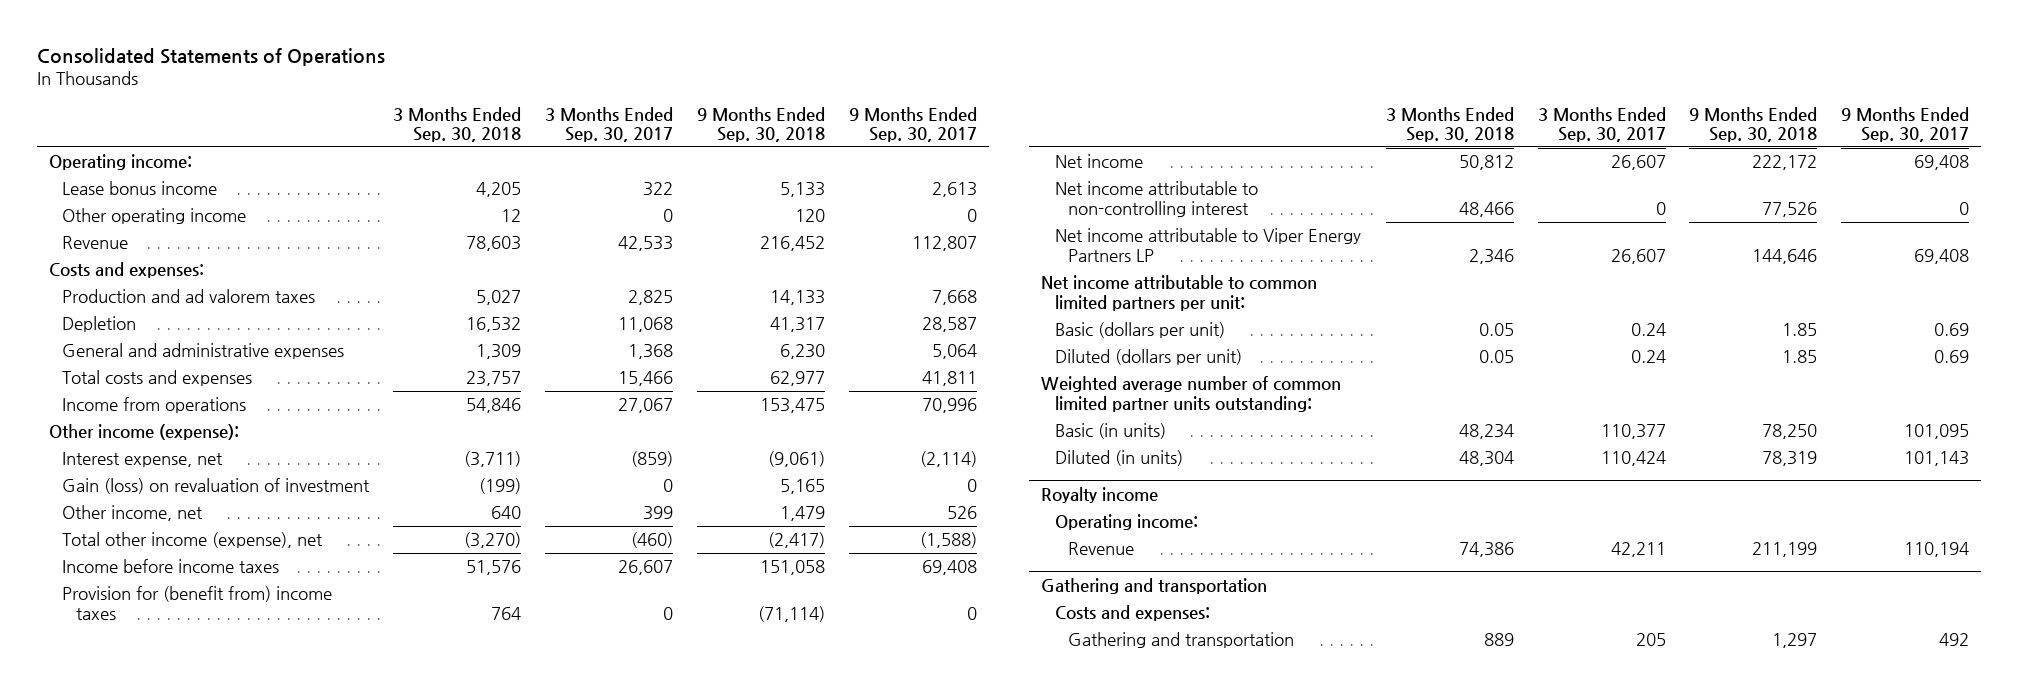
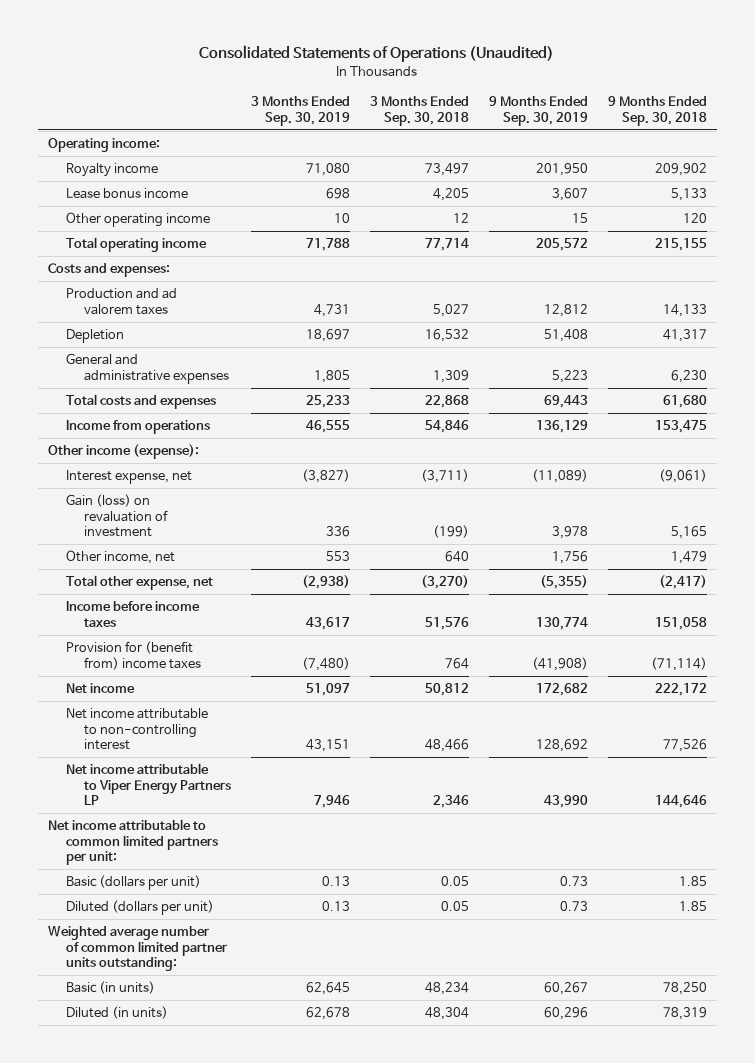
[36,48,385,67] Consolidated Statements of Operations -> [199,45,555,63] Consolidated Statements of Operations (Unaudited)
[544,106,673,142] 3 Months Ended Sep. 30, 2017 -> none
[848,106,977,142] 9 Months Ended Sep. 30, 2017 -> none
none -> [250,96,350,126] 3 Months Ended Sep. 30, 2019
none -> [488,96,588,126] 9 Months Ended Sep. 30, 2019
none -> [66,163,159,178] Royalty income
[62,236,129,250] Revenue -> none
none -> [66,237,208,253] Total operating income
[466,371,522,387] 23,757 -> [424,395,469,409] 22,868
[769,371,825,387] 62,977 -> [662,395,707,409] 61,680
[62,532,324,549] Total other income (expense), net -> [66,575,214,591] Total other expense, net
[1041,487,1159,504] Royalty income -> none
[1054,514,1198,531] Operating income: -> none
[1068,542,1135,556] Revenue -> none
[1041,578,1268,595] Gathering and transportation -> none
[1054,605,1210,622] Costs and expenses: -> none
[1068,632,1295,649] Gathering and transportation -> none

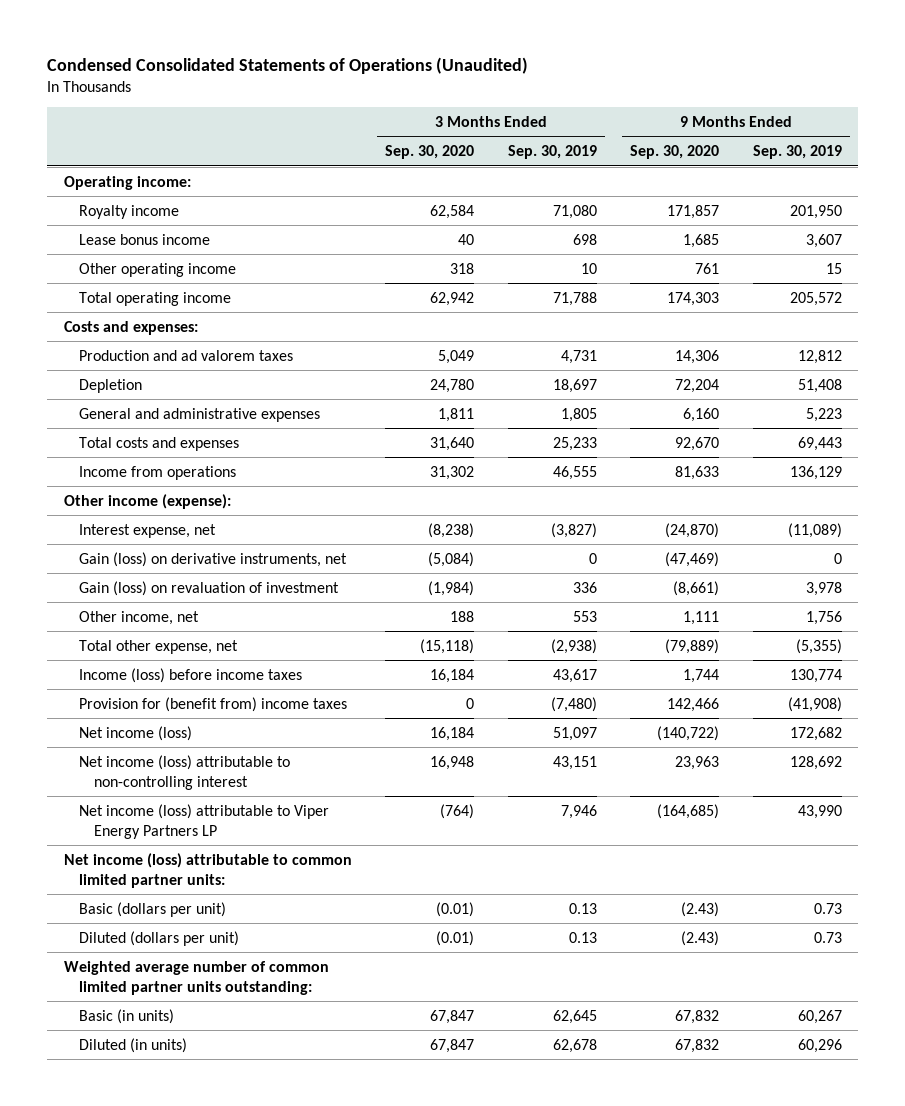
[199,45,555,63] Consolidated Statements of Operations (Unaudited) -> [47,57,529,75] Condensed Consolidated Statements of Operations (Unaudited)
[369,96,469,126] 3 Months Ended Sep. 30, 2018 -> none
[607,96,707,126] 9 Months Ended Sep. 30, 2018 -> none
none -> [385,145,475,160] Sep. 30, 2020
none -> [630,145,720,160] Sep. 30, 2020
none -> [78,551,347,567] Gain (loss) on derivative instruments, net
[66,601,201,627] Income before income taxes -> [78,667,302,683] Income (loss) before income taxes
[66,683,136,694] Net income -> [78,725,192,741] Net income (loss)
[66,708,209,751] Net income attributable to non-controlling interest -> [78,754,290,790] Net income (loss) attributable to non-controlling interest
[66,763,232,806] Net income attributable to Viper Energy Partners LP -> [78,803,329,839] Net income (loss) attributable to Viper Energy Partners LP
[48,819,219,866] Net income attributable to common limited partners per unit: -> [63,852,352,888] Net income (loss) attributable to common limited partner units:

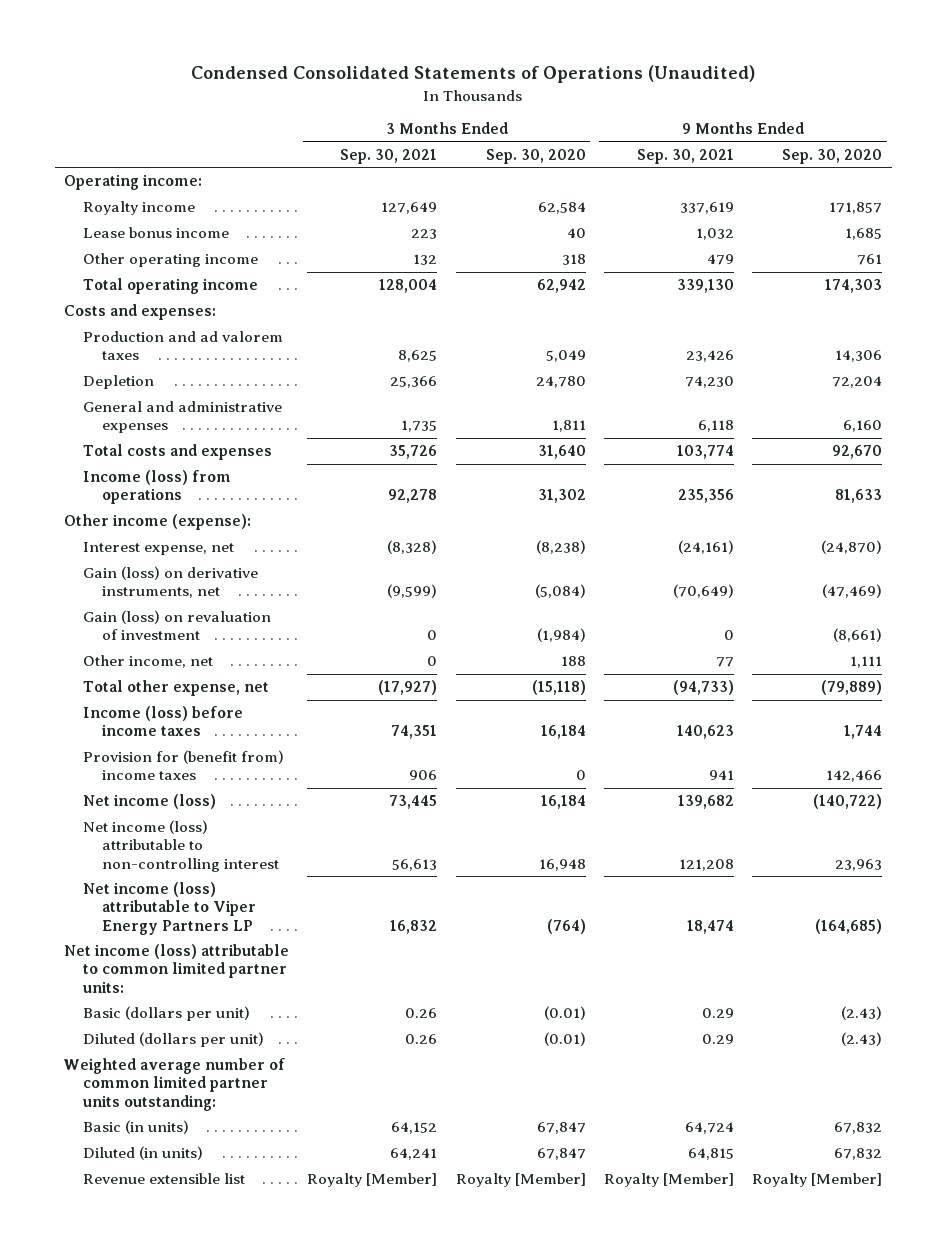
[507,145,597,160] Sep. 30, 2019 -> none
[752,145,842,160] Sep. 30, 2019 -> none
none -> [340,149,438,165] Sep. 30, 2021
none -> [637,149,735,165] Sep. 30, 2021
[78,465,236,480] Income from operations -> [82,470,231,505] Income (loss) from operations
none -> [82,1173,245,1185] Revenue extensible list

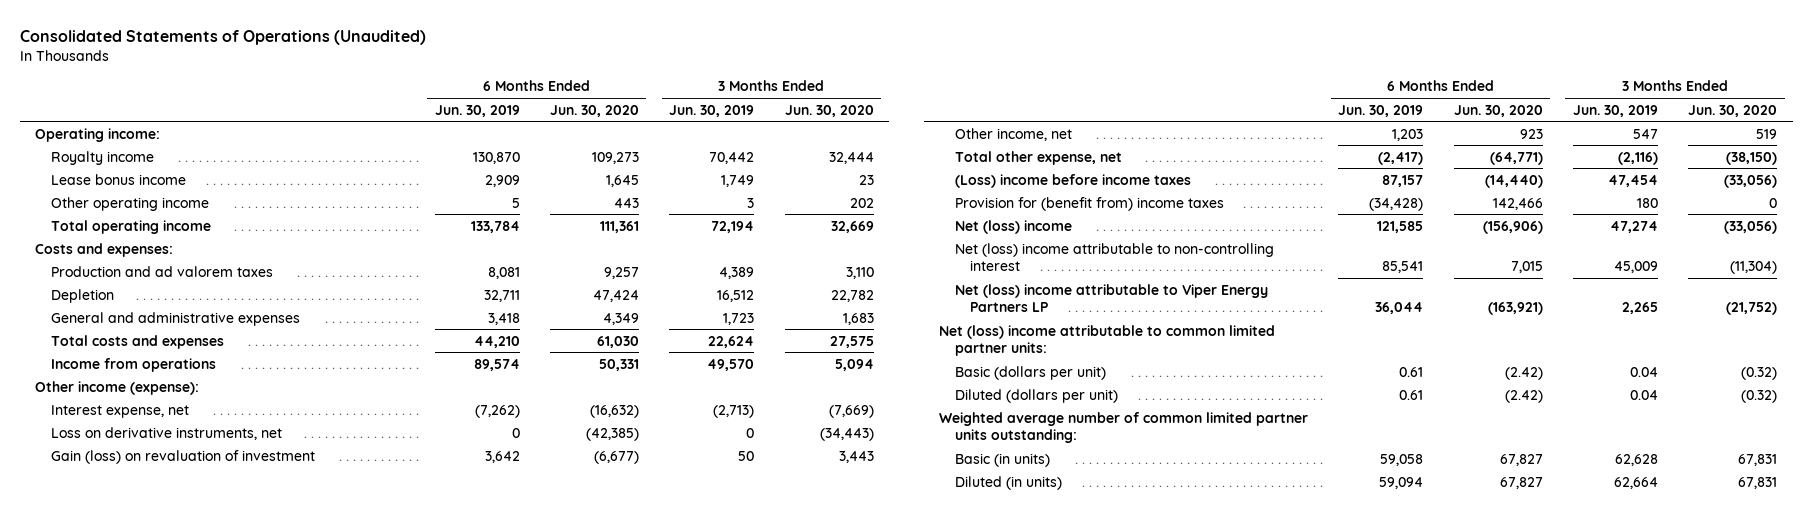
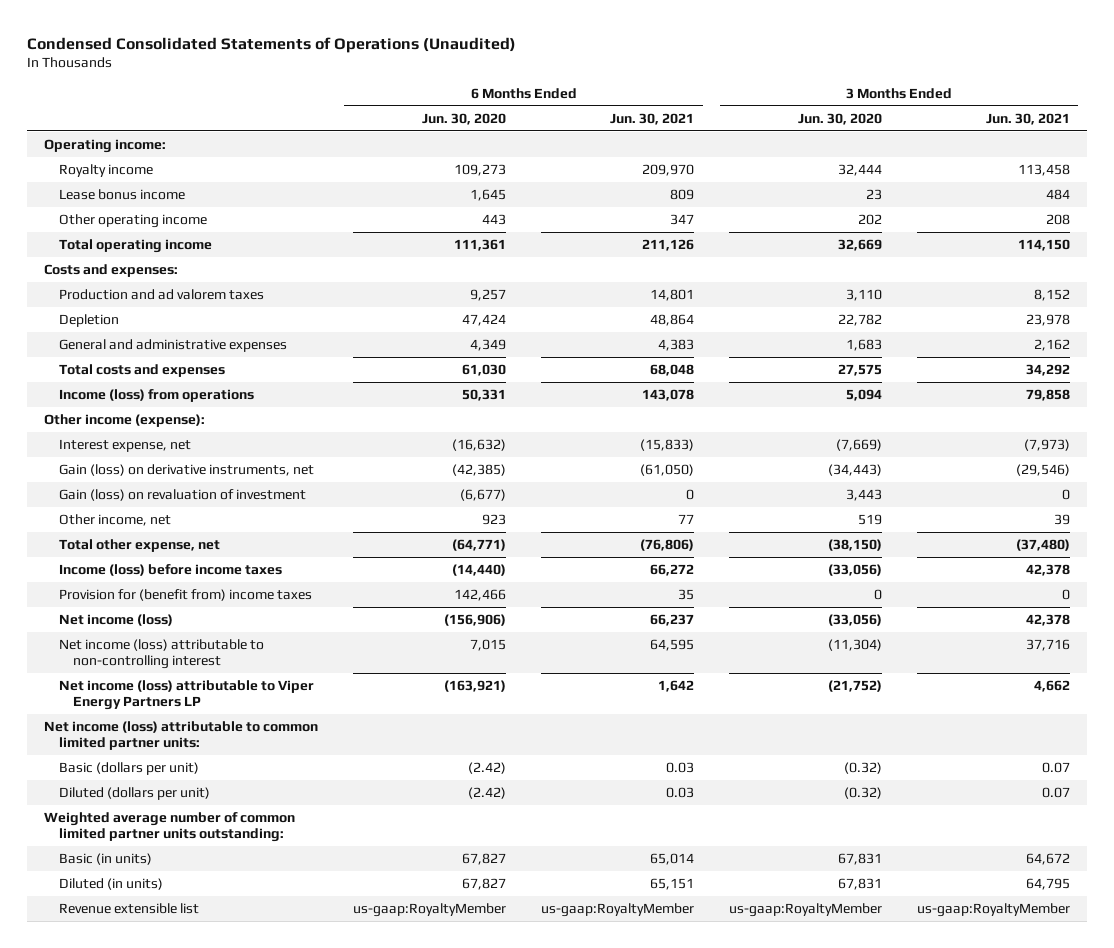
[20,29,427,45] Consolidated Statements of Operations (Unaudited) -> [26,36,516,53] Condensed Consolidated Statements of Operations (Unaudited)
[434,104,520,117] Jun. 30, 2019 -> none
[669,104,755,117] Jun. 30, 2019 -> none
none -> [610,112,695,125] Jun. 30, 2021
none -> [985,112,1070,125] Jun. 30, 2021
[50,357,216,372] Income from operations -> [58,388,254,402] Income (loss) from operations
[50,426,282,440] Loss on derivative instruments, net -> [58,463,314,476] Gain (loss) on derivative instruments, net
[954,173,1191,188] (Loss) income before income taxes -> [58,563,282,576] Income (loss) before income taxes
[954,219,1072,234] Net (loss) income -> [58,613,173,626] Net income (loss)
[954,242,1274,272] Net (loss) income attributable to non-controlling interest -> [58,638,264,670] Net income (loss) attributable to non-controlling interest
[954,283,1268,313] Net (loss) income attributable to Viper Energy Partners LP -> [58,679,314,711] Net income (loss) attributable to Viper Energy Partners LP
[938,324,1275,357] Net (loss) income attributable to common limited partner units: -> [44,720,319,751] Net income (loss) attributable to common limited partner units:
none -> [58,902,199,914] Revenue extensible list

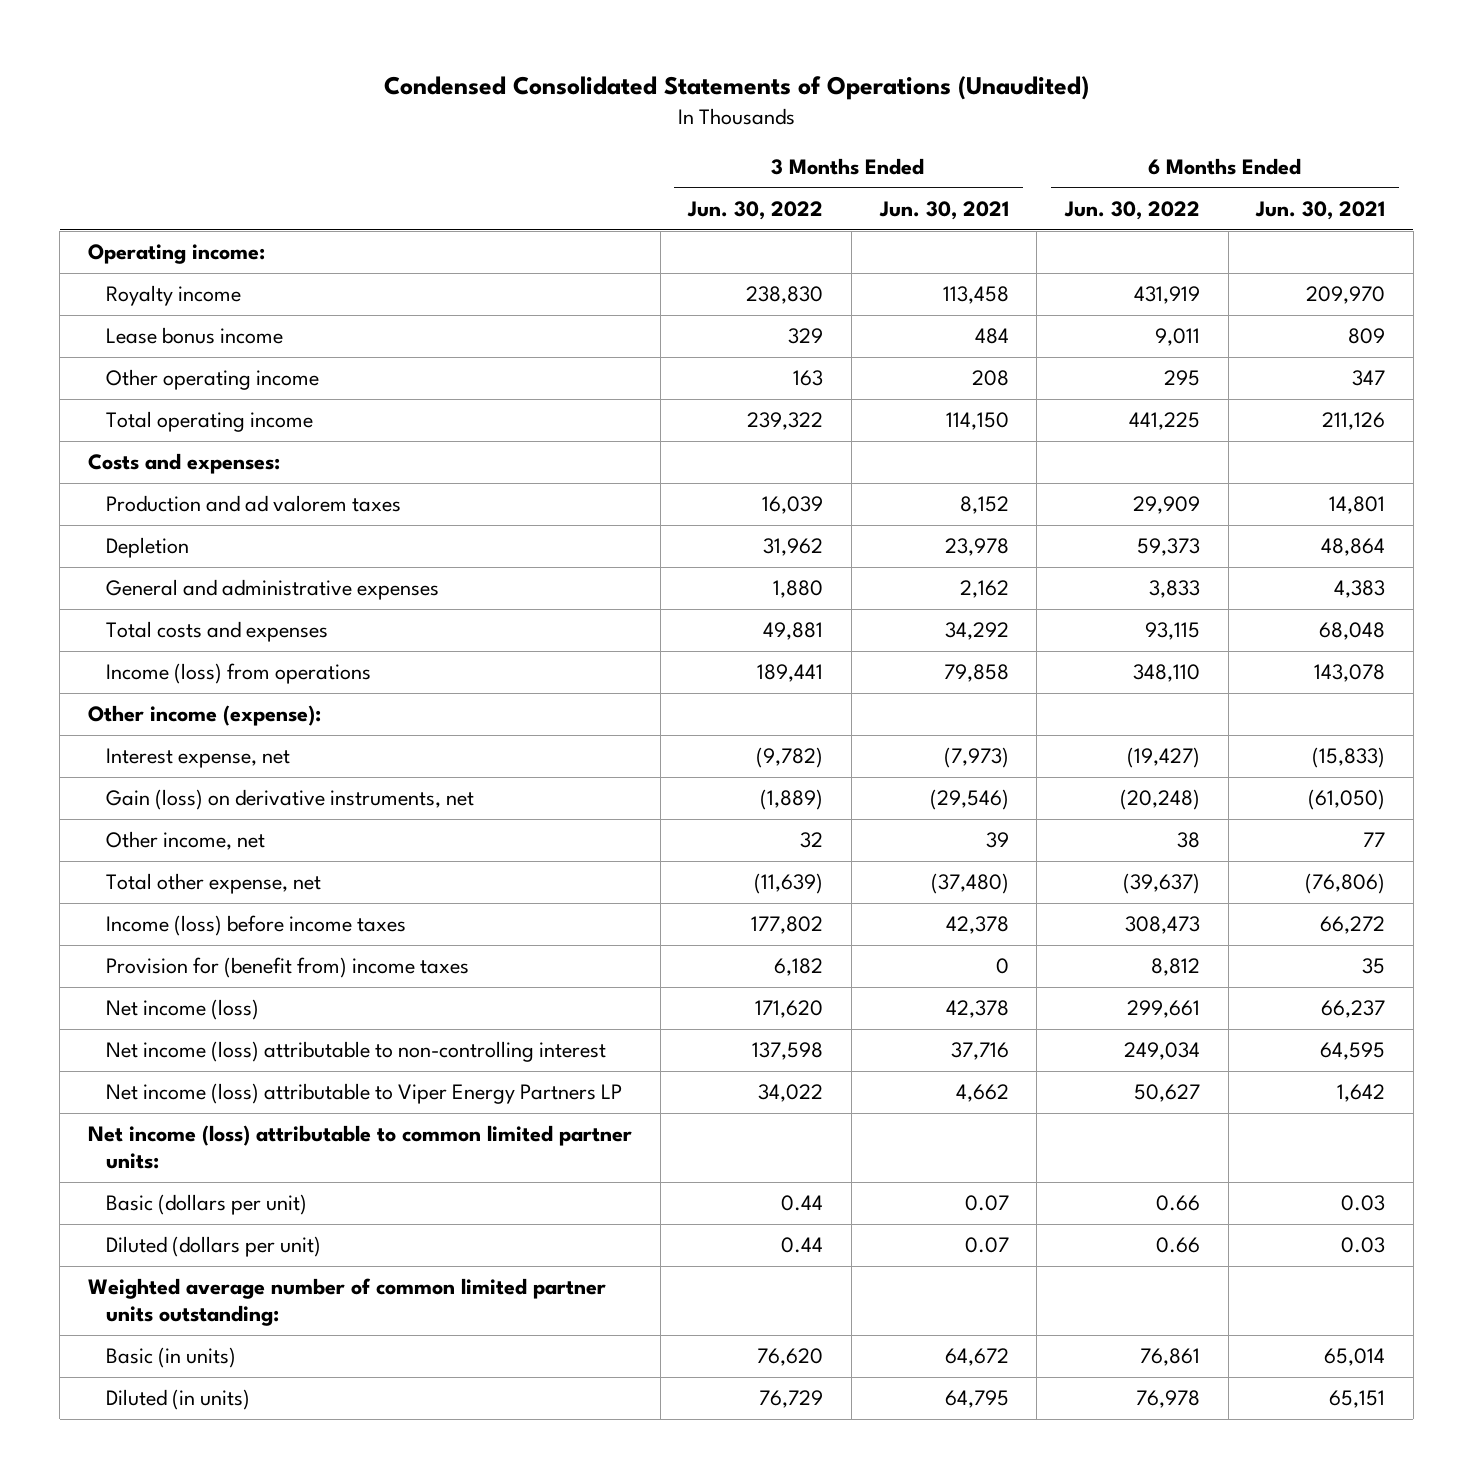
[422,112,507,125] Jun. 30, 2020 -> none
[797,112,882,125] Jun. 30, 2020 -> none
none -> [687,201,824,221] Jun. 30, 2022
none -> [1063,201,1200,221] Jun. 30, 2022
[58,488,306,501] Gain (loss) on revaluation of investment -> none
[58,902,199,914] Revenue extensible list -> none

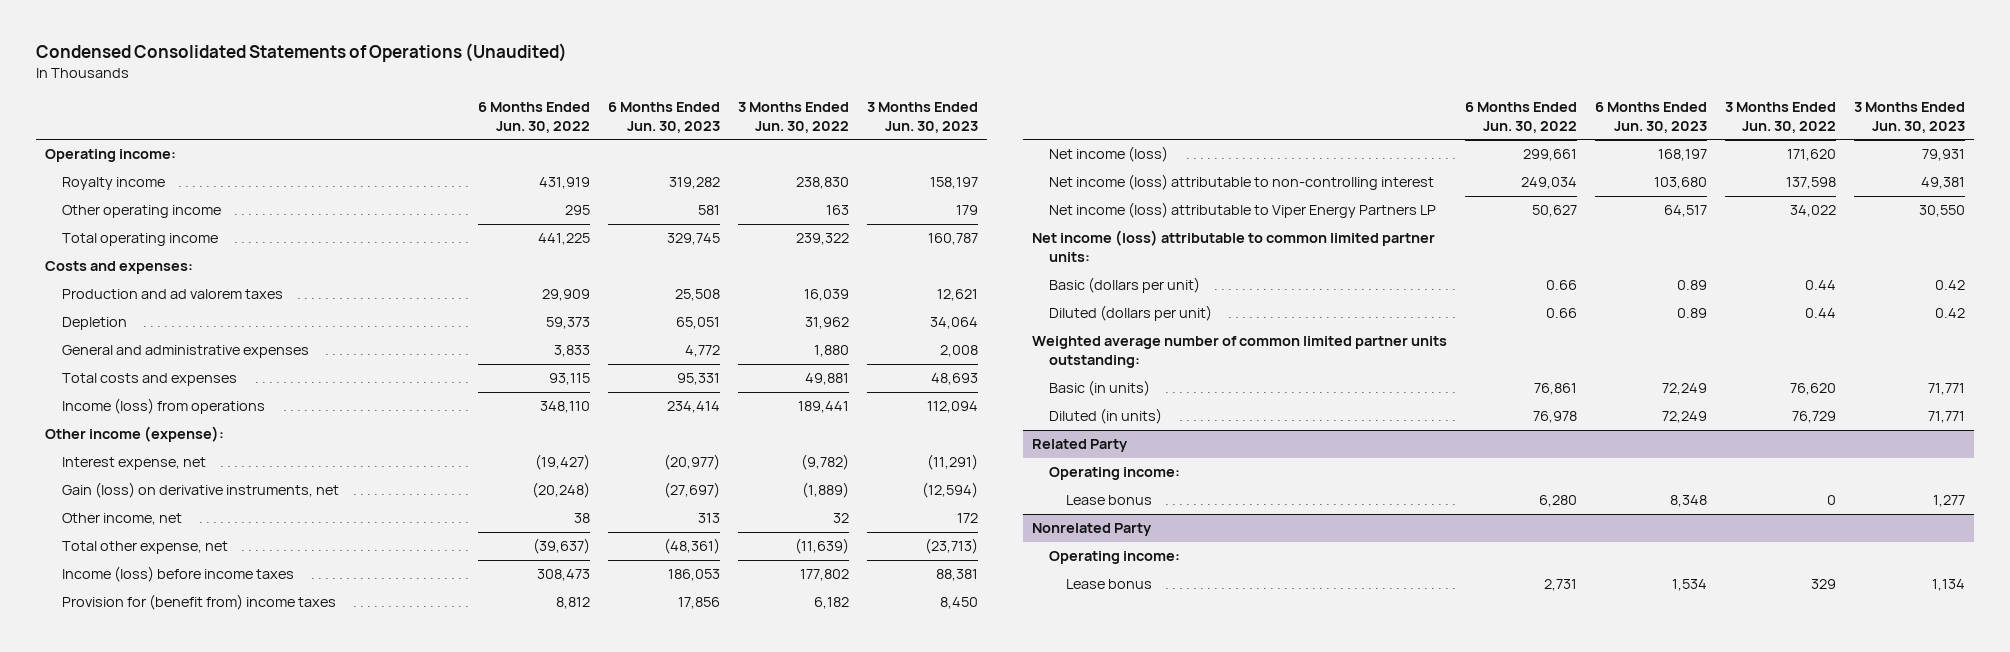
[878,201,1009,221] Jun. 30, 2021 -> none
[1255,201,1386,221] Jun. 30, 2021 -> none
none -> [607,102,720,133] 6 Months Ended Jun. 30, 2023
none -> [866,102,978,133] 3 Months Ended Jun. 30, 2023
[106,327,284,345] Lease bonus income -> none
none -> [1032,439,1129,453] Related Party
none -> [1049,467,1181,481] Operating income:
none -> [1066,495,1153,506] Lease bonus
none -> [1032,523,1153,537] Nonrelated Party
none -> [1049,551,1181,565] Operating income:
none -> [1066,579,1153,590] Lease bonus

